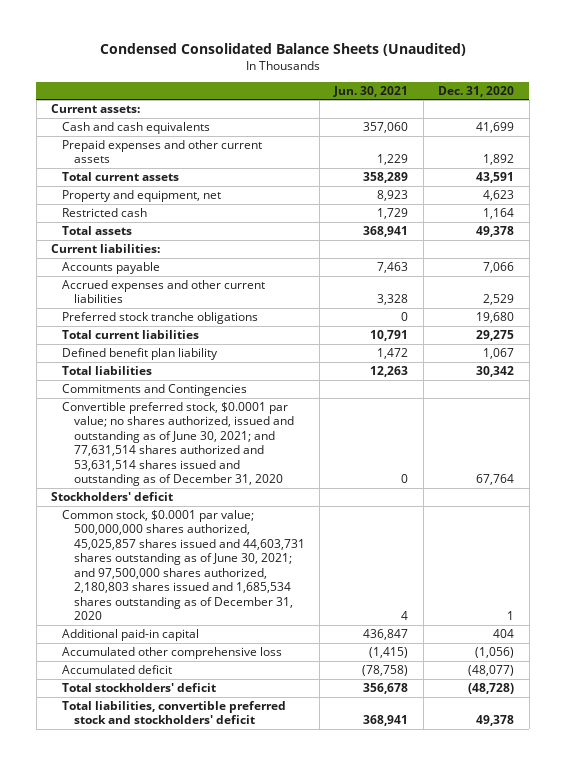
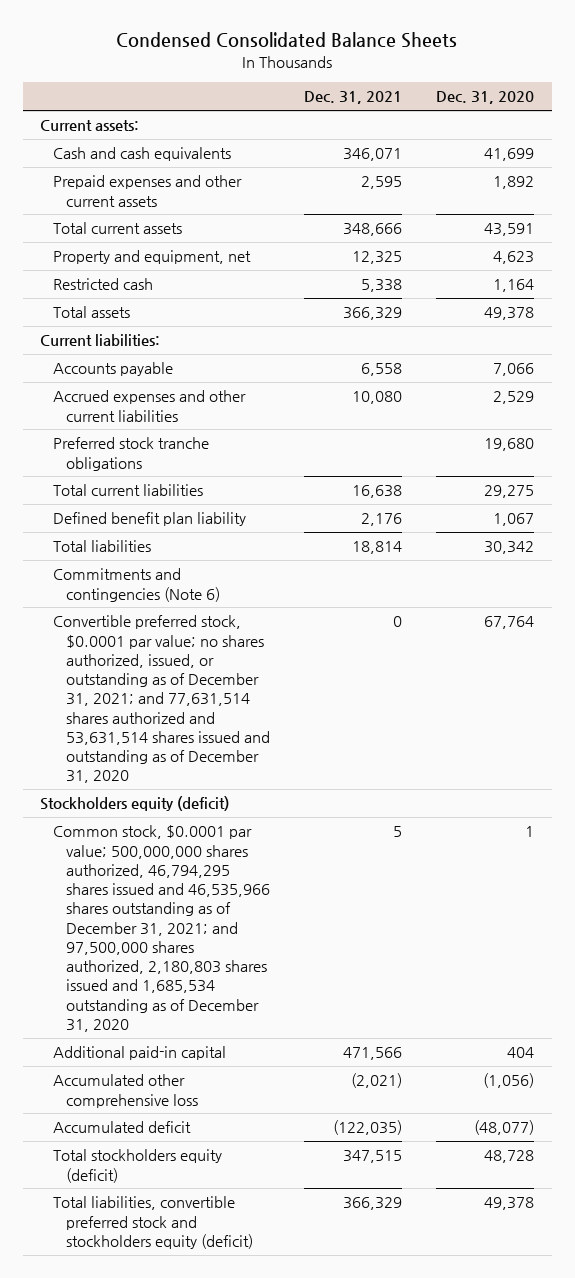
[99,43,466,57] Condensed Consolidated Balance Sheets (Unaudited) -> [116,32,458,49] Condensed Consolidated Balance Sheets
[333,85,409,97] Jun. 30, 2021 -> none
none -> [304,91,403,105] Dec. 31, 2021
[62,383,248,396] Commitments and Contingencies -> [53,568,220,602] Commitments and contingencies (Note 6)
[62,401,294,487] Convertible preferred stock, $0.0001 par value; no shares authorized, issued and outstanding as of June 30, 2021; and 77,631,514 shares authorized and 53,631,514 shares issued and outstanding as of December 31, 2020 -> [53,615,270,784] Convertible preferred stock, $0.0001 par value; no shares authorized, issued, or outstanding as of December 31, 2021; and 77,631,514 shares authorized and 53,631,514 shares issued and outstanding as of December 31, 2020
[51,491,174,501] Stockholders' deficit -> [40,796,230,812] Stockholders equity (deficit)
[62,509,305,620] Common stock, $0.0001 par value; 500,000,000 shares authorized, 45,025,857 shares issued and 44,603,731 shares outstanding as of June 30, 2021; and 97,500,000 shares authorized, 2,180,803 shares issued and 1,685,534 shares outstanding as of December 31, 2020 -> [53,825,270,1032] Common stock, $0.0001 par value; 500,000,000 shares authorized, 46,794,295 shares issued and 46,535,966 shares outstanding as of December 31, 2021; and 97,500,000 shares authorized, 2,180,803 shares issued and 1,685,534 outstanding as of December 31, 2020
[62,682,217,692] Total stockholders' deficit -> [53,1149,223,1183] Total stockholders equity (deficit)
[468,682,515,694] (48,728) -> [484,1150,535,1164] 48,728
[62,700,287,725] Total liabilities, convertible preferred stock and stockholders' deficit -> [53,1196,253,1249] Total liabilities, convertible preferred stock and stockholders equity (deficit)

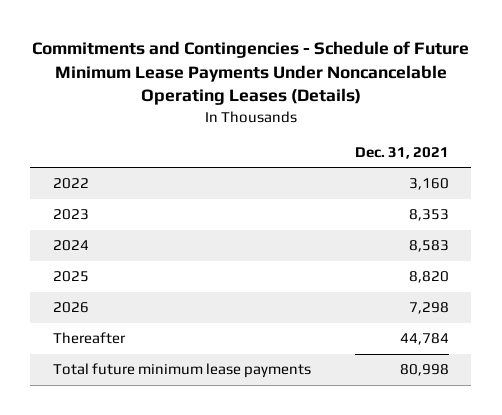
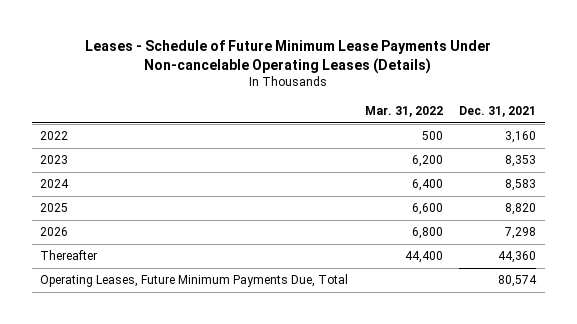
[31,41,469,106] Commitments and Contingencies - Schedule of Future Minimum Lease Payments Under Noncancelable Operating Leases (Details) -> [85,39,492,74] Leases - Schedule of Future Minimum Lease Payments Under Non-cancelable Operating Leases (Details)
none -> [364,105,443,117] Mar. 31, 2022
[400,333,450,346] 44,784 -> [498,251,537,264] 44,360
[52,363,311,379] Total future minimum lease payments -> [40,274,349,288] Operating Leases, Future Minimum Payments Due, Total
[400,364,450,377] 80,998 -> [498,275,538,288] 80,574

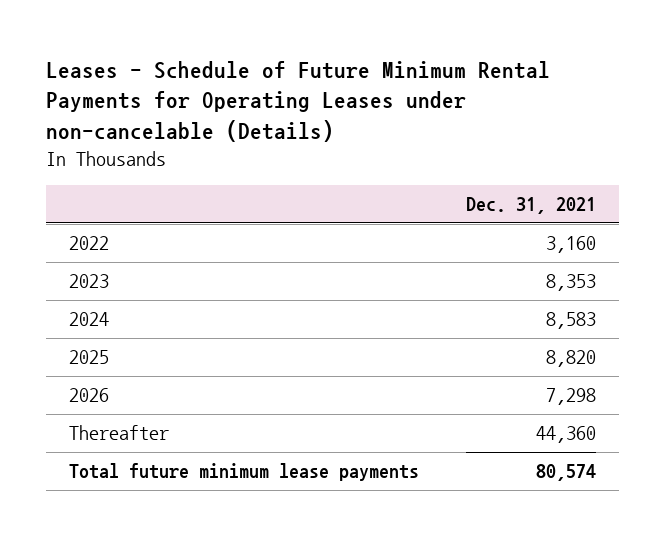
[85,39,492,74] Leases - Schedule of Future Minimum Lease Payments Under Non-cancelable Operating Leases (Details) -> [45,60,550,143] Leases - Schedule of Future Minimum Rental Payments for Operating Leases under non-cancelable (Details)
[364,105,443,117] Mar. 31, 2022 -> none
[40,274,349,288] Operating Leases, Future Minimum Payments Due, Total -> [69,463,420,482] Total future minimum lease payments

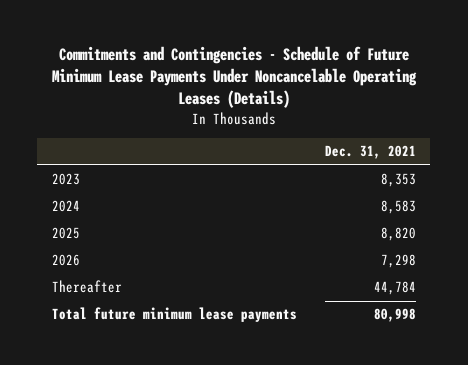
[45,60,550,143] Leases - Schedule of Future Minimum Rental Payments for Operating Leases under non-cancelable (Details) -> [51,45,417,109] Commitments and Contingencies - Schedule of Future Minimum Lease Payments Under Noncancelable Operating Leases (Details)
[69,236,110,251] 2022 -> none
[535,426,596,444] 44,360 -> [374,281,417,296] 44,784
[535,464,596,482] 80,574 -> [374,308,417,323] 80,998

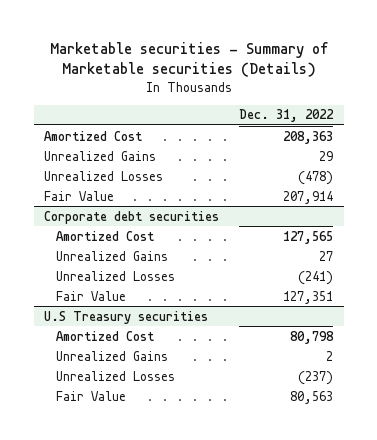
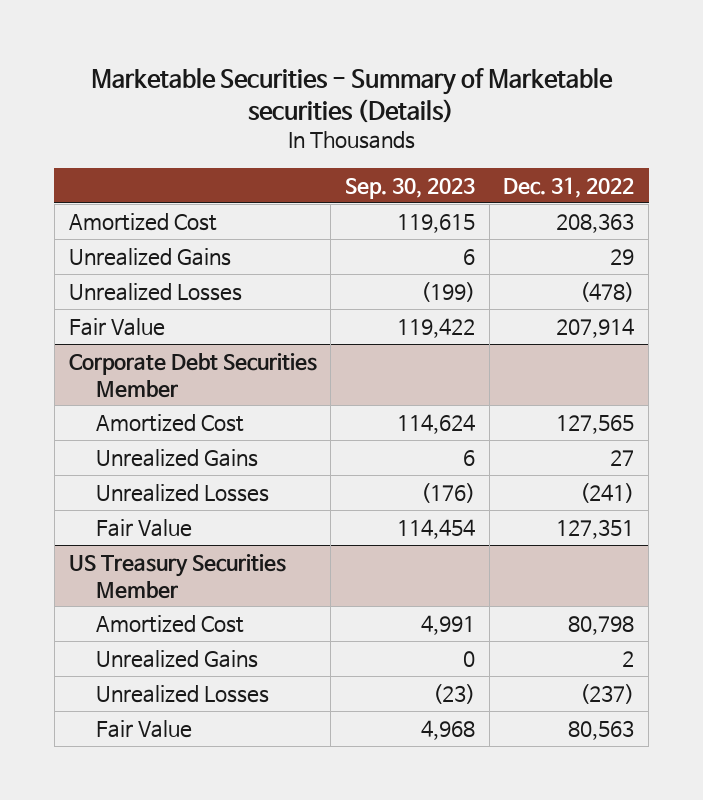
[49,41,328,78] Marketable securities - Summary of Marketable securities (Details) -> [91,67,614,124] Marketable Securities - Summary of Marketable securities (Details)
none -> [344,177,475,199] Sep. 30, 2023
[43,210,219,224] Corporate debt securities -> [68,352,317,398] Corporate Debt Securities Member
[43,310,208,324] U.S Treasury securities -> [68,553,286,599] US Treasury Securities Member

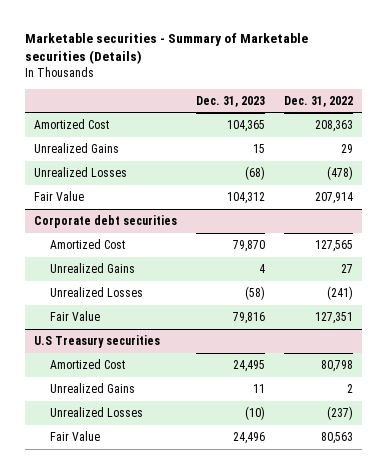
[91,67,614,124] Marketable Securities - Summary of Marketable securities (Details) -> [24,32,308,65] Marketable securities - Summary of Marketable securities (Details)
[344,177,475,199] Sep. 30, 2023 -> none
none -> [195,95,265,107] Dec. 31, 2023
[68,352,317,398] Corporate Debt Securities Member -> [33,215,177,229] Corporate debt securities
[68,553,286,599] US Treasury Securities Member -> [33,335,160,349] U.S Treasury securities

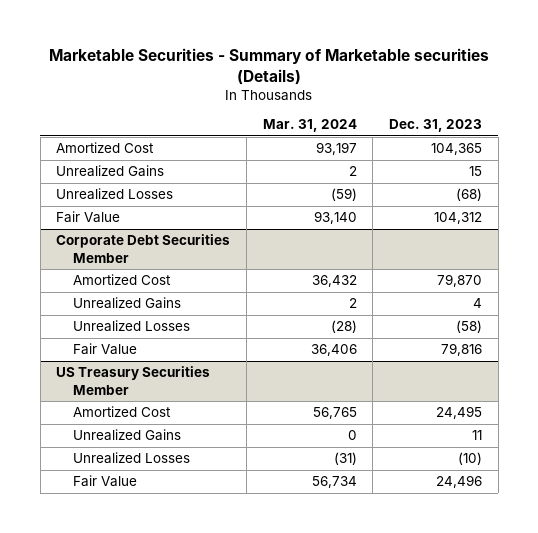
[24,32,308,65] Marketable securities - Summary of Marketable securities (Details) -> [49,47,490,85] Marketable Securities - Summary of Marketable securities (Details)
[283,95,353,107] Dec. 31, 2022 -> none
none -> [262,119,357,133] Mar. 31, 2024
[33,215,177,229] Corporate debt securities -> [56,234,231,263] Corporate Debt Securities Member
[33,335,160,349] U.S Treasury securities -> [56,366,211,395] US Treasury Securities Member

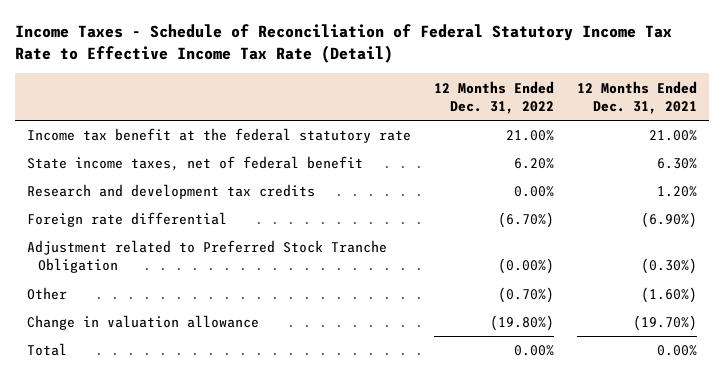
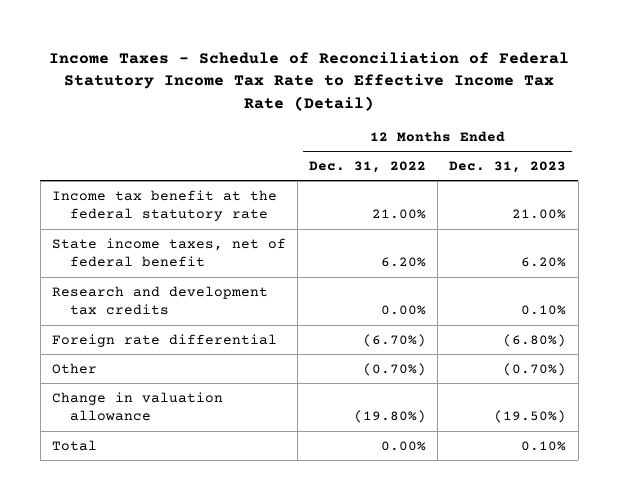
[577,80,698,114] 12 Months Ended Dec. 31, 2021 -> none
none -> [449,161,567,174] Dec. 31, 2023
[26,240,387,274] Adjustment related to Preferred Stock Tranche Obligation -> none

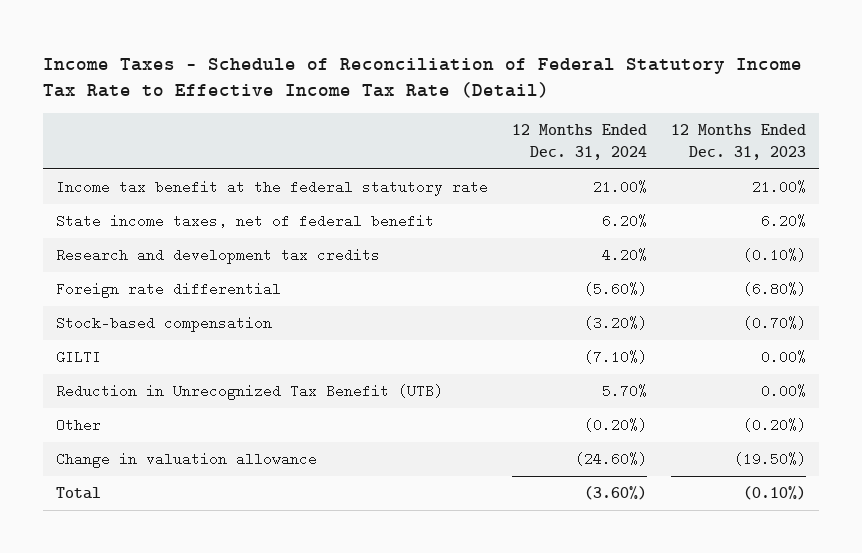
[309,161,427,174] Dec. 31, 2022 -> none
none -> [512,124,648,160] 12 Months Ended Dec. 31, 2024
[521,305,567,316] 0.10% -> [743,248,807,263] (0.10%)
none -> [55,316,272,333] Stock-based compensation
none -> [55,350,101,365] GILTI
none -> [55,384,443,401] Reduction in Unrecognized Tax Benefit (UTB)
[503,362,567,376] (0.70%) -> [743,418,807,433] (0.20%)
[521,440,567,451] 0.10% -> [743,486,807,501] (0.10%)

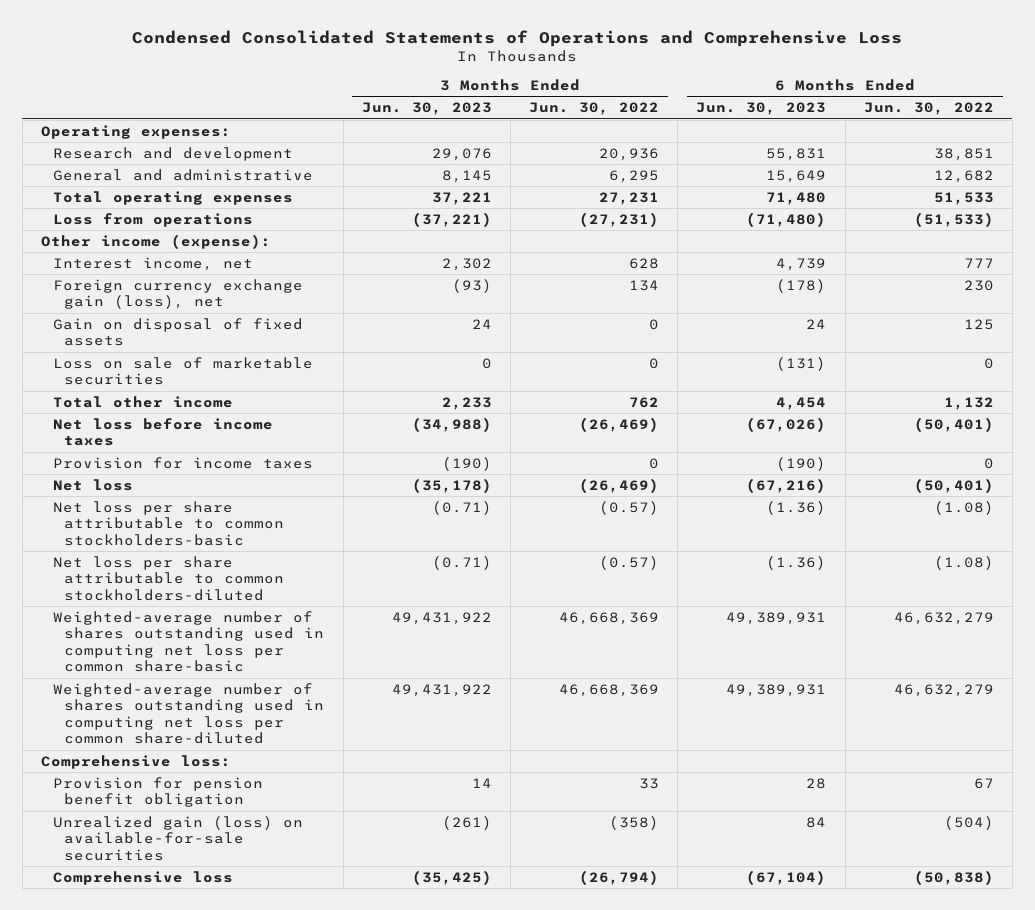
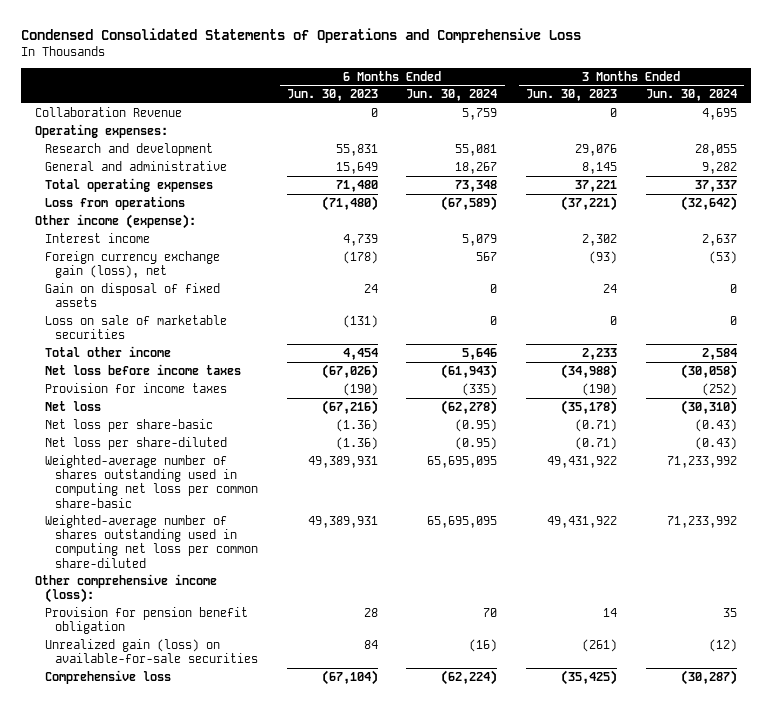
[529,102,660,116] Jun. 30, 2022 -> none
[863,102,994,116] Jun. 30, 2022 -> none
none -> [406,89,498,102] Jun. 30, 2024
none -> [645,89,737,102] Jun. 30, 2024
none -> [35,106,183,117] Collaboration Revenue
[52,256,253,271] Interest income, net -> [45,232,151,243] Interest income
[52,500,285,546] Net loss per share attributable to common stockholders-basic -> [45,418,214,432] Net loss per share-basic
[52,555,285,601] Net loss per share attributable to common stockholders-diluted -> [45,436,228,450] Net loss per share-diluted
[41,754,232,769] Comprehensive loss: -> [35,573,218,604] Other comprehensive income (loss):

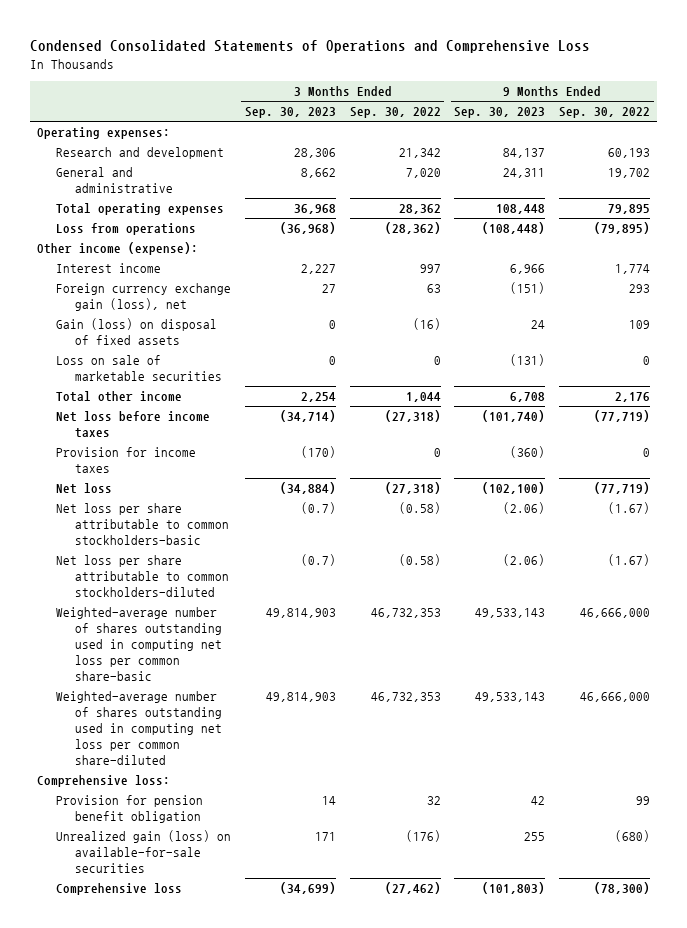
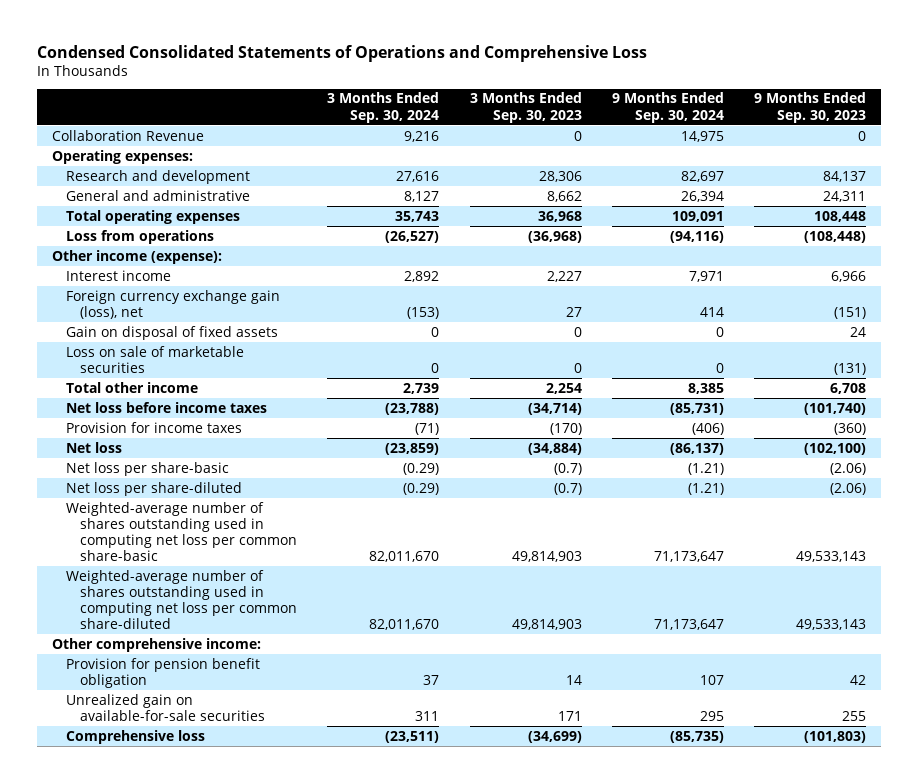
[349,107,441,119] Sep. 30, 2022 -> none
[559,107,651,119] Sep. 30, 2022 -> none
none -> [327,92,440,123] 3 Months Ended Sep. 30, 2024
none -> [611,92,724,123] 9 Months Ended Sep. 30, 2024
none -> [51,129,204,141] Collaboration Revenue
[55,318,217,346] Gain (loss) on disposal of fixed assets -> [66,325,279,340] Gain on disposal of fixed assets
[55,503,229,546] Net loss per share attributable to common stockholders-basic -> [66,461,230,476] Net loss per share-basic
[55,555,229,598] Net loss per share attributable to common stockholders-diluted -> [66,481,243,496] Net loss per share-diluted
[36,775,170,788] Comprehensive loss: -> [51,637,261,652] Other comprehensive income:
[55,830,231,874] Unrealized gain (loss) on available-for-sale securities -> [66,693,266,721] Unrealized gain on available-for-sale securities

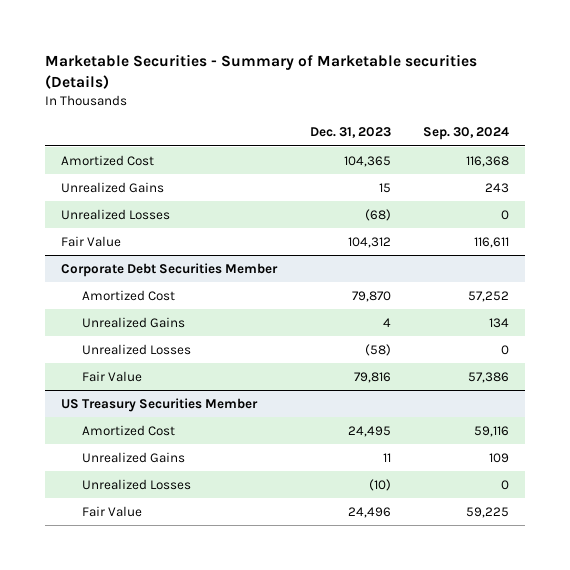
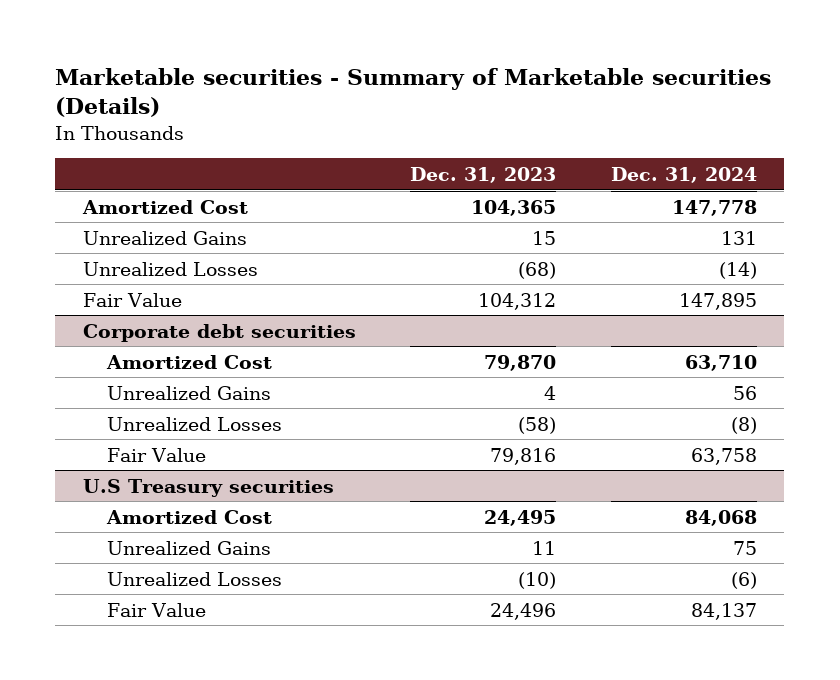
[45,54,478,90] Marketable Securities - Summary of Marketable securities (Details) -> [55,67,772,117] Marketable securities - Summary of Marketable securities (Details)
[422,127,509,141] Sep. 30, 2024 -> none
none -> [610,167,757,184] Dec. 31, 2024
[61,262,279,277] Corporate Debt Securities Member -> [82,323,356,342] Corporate debt securities
[61,397,259,412] US Treasury Securities Member -> [82,478,334,497] U.S Treasury securities

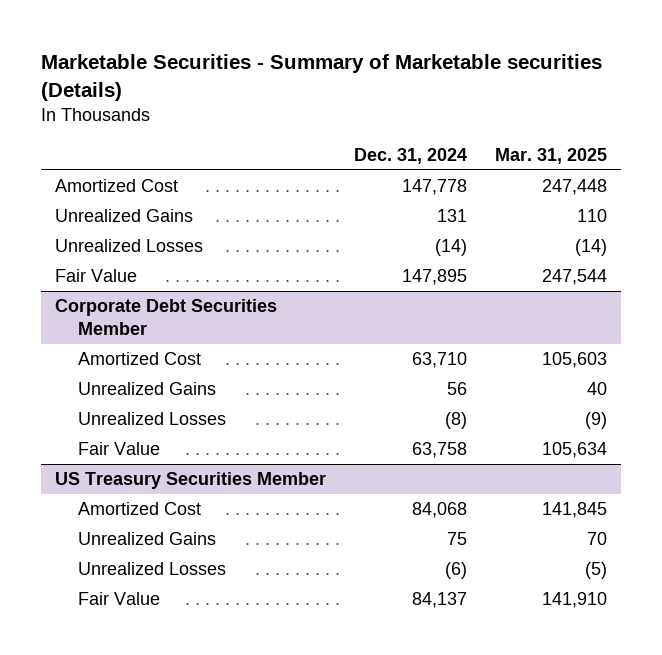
[55,67,772,117] Marketable securities - Summary of Marketable securities (Details) -> [41,53,603,101] Marketable Securities - Summary of Marketable securities (Details)
[410,167,557,184] Dec. 31, 2023 -> none
none -> [494,147,607,164] Mar. 31, 2025
[82,323,356,342] Corporate debt securities -> [54,299,277,335] Corporate Debt Securities Member
[82,478,334,497] U.S Treasury securities -> [54,472,326,490] US Treasury Securities Member

